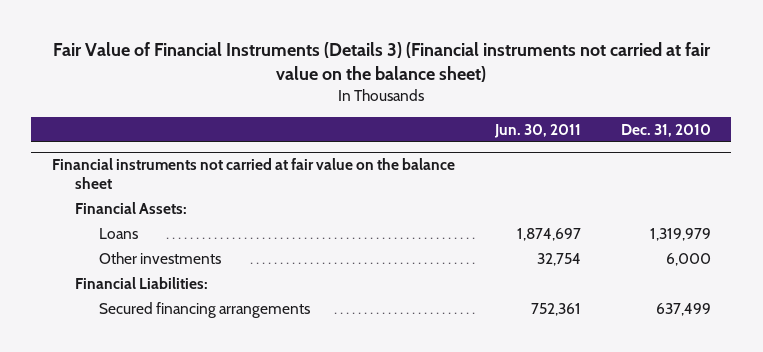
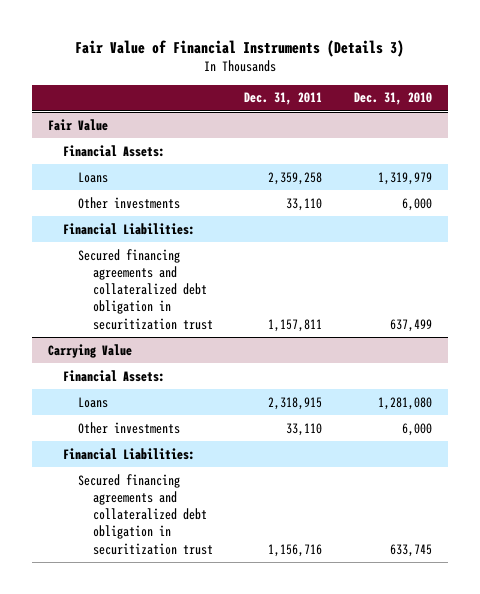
[53,41,712,83] Fair Value of Financial Instruments (Details 3) (Financial instruments not carried at fair value on the balance sheet) -> [74,40,404,58] Fair Value of Financial Instruments (Details 3)
[493,123,581,138] Jun. 30, 2011 -> none
none -> [244,92,323,106] Dec. 31, 2011
[51,158,455,190] Financial instruments not carried at fair value on the balance sheet -> none
none -> [47,118,108,131] Fair Value
[98,301,310,318] Secured financing arrangements -> [77,248,213,330] Secured financing agreements and collateralized debt obligation in securitization trust
none -> [47,343,132,358] Carrying Value
none -> [62,369,165,382] Financial Assets:
none -> [77,396,108,408] Loans
none -> [77,421,180,434] Other investments
none -> [62,447,195,460] Financial Liabilities:
none -> [77,473,213,555] Secured financing agreements and collateralized debt obligation in securitization trust

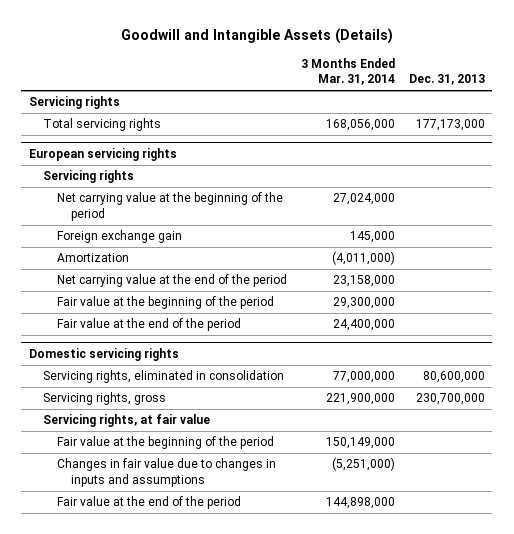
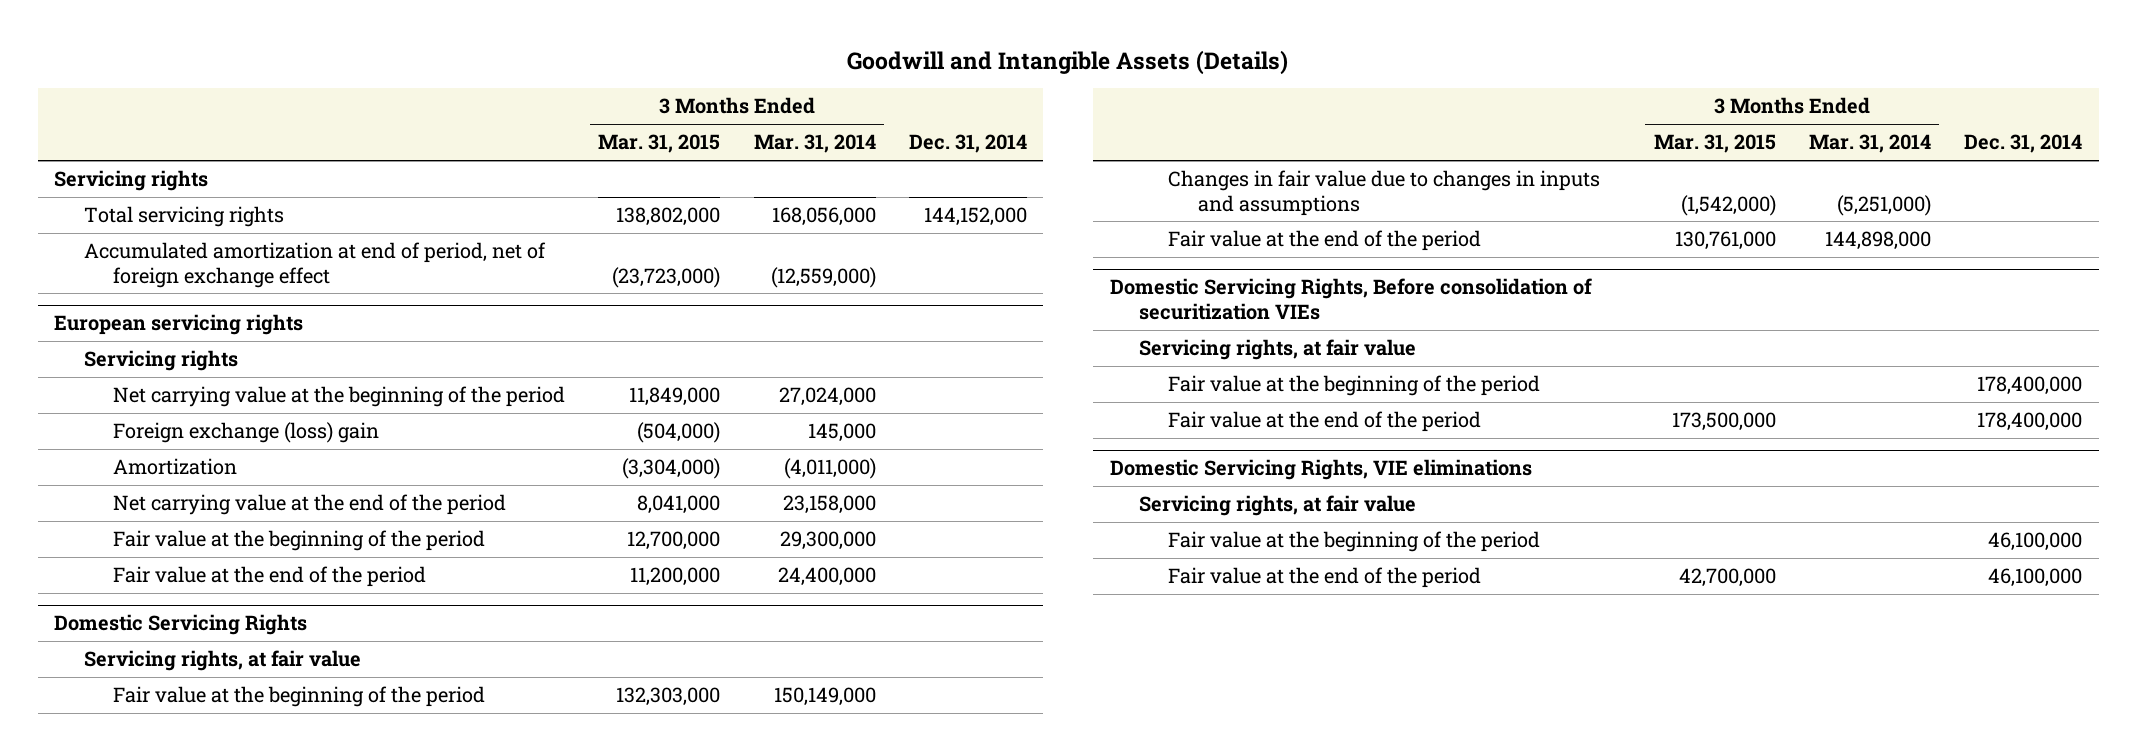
[409,74,486,86] Dec. 31, 2013 -> none
none -> [598,134,721,154] Mar. 31, 2015
none -> [908,134,1027,154] Dec. 31, 2014
none -> [83,242,546,288] Accumulated amortization at end of period, net of foreign exchange effect
[56,230,182,244] Foreign exchange gain -> [112,422,379,444] Foreign exchange (loss) gain
[42,370,284,384] Servicing rights, eliminated in consolidation -> none
[42,392,166,406] Servicing rights, gross -> none
[28,348,179,362] Domestic servicing rights -> [54,614,308,636] Domestic Servicing Rights
none -> [1109,278,1592,320] Domestic Servicing Rights, Before consolidation of securitization VIEs
none -> [1138,339,1416,361] Servicing rights, at fair value
none -> [1168,375,1541,397] Fair value at the beginning of the period
none -> [1168,411,1482,433] Fair value at the end of the period
none -> [1109,459,1532,481] Domestic Servicing Rights, VIE eliminations
none -> [1138,495,1416,517] Servicing rights, at fair value
none -> [1168,531,1541,553] Fair value at the beginning of the period
none -> [1168,567,1482,589] Fair value at the end of the period

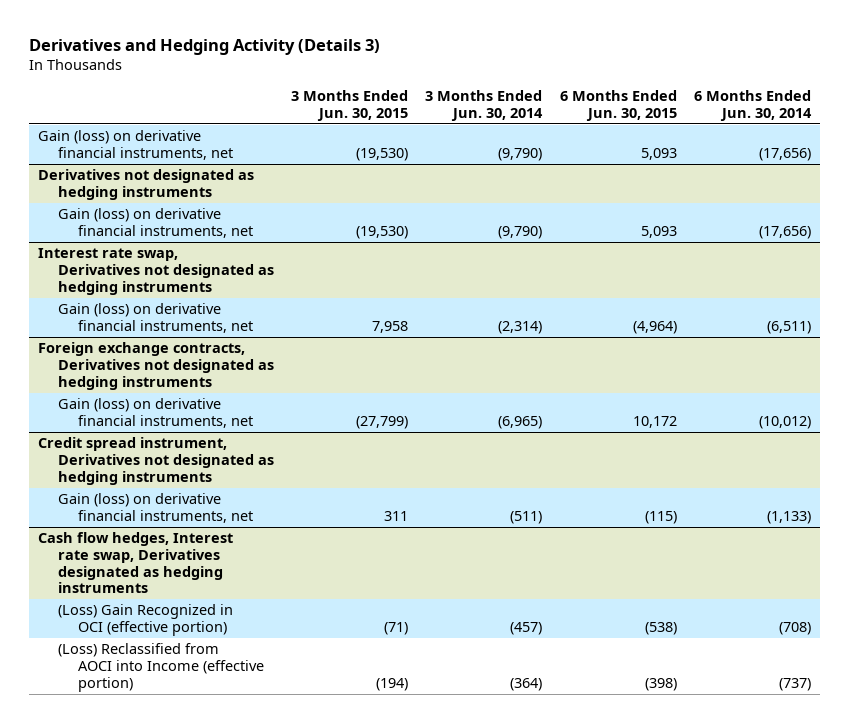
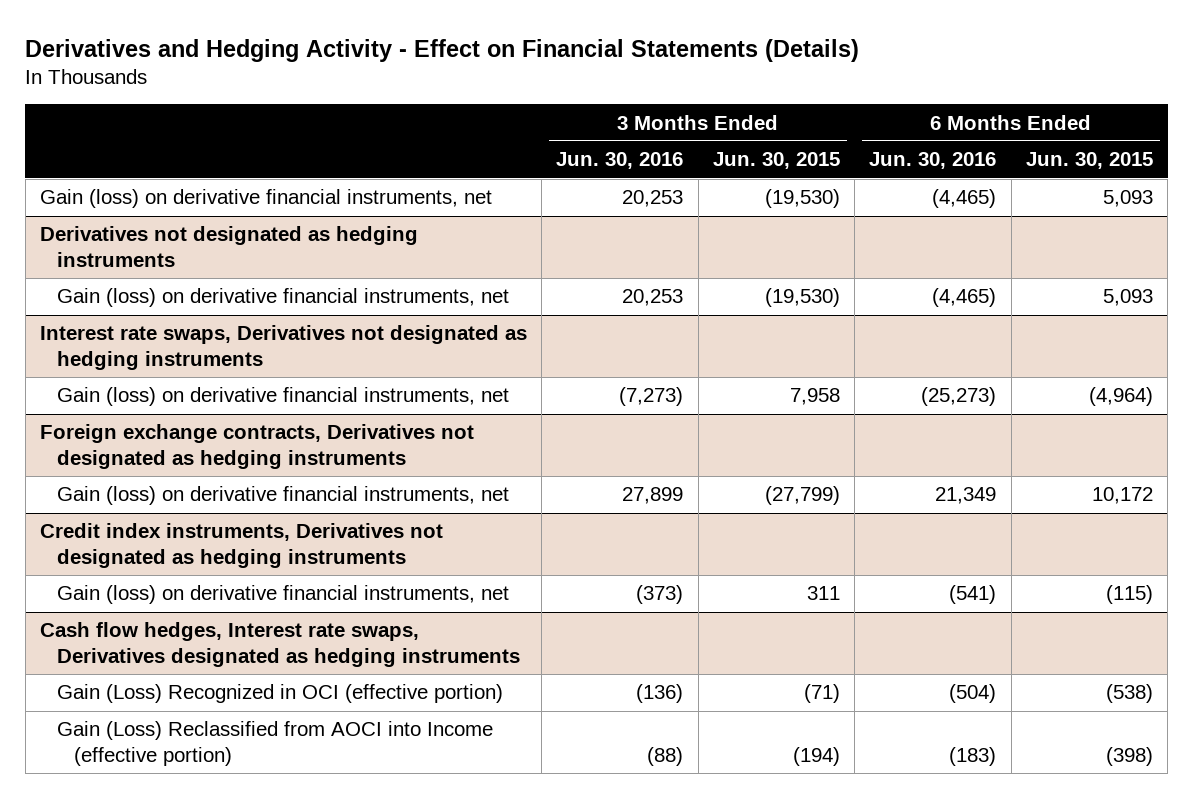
[28,39,380,56] Derivatives and Hedging Activity (Details 3) -> [25,38,860,62] Derivatives and Hedging Activity - Effect on Financial Statements (Details)
[425,90,544,121] 3 Months Ended Jun. 30, 2014 -> none
[693,90,812,121] 6 Months Ended Jun. 30, 2014 -> none
none -> [556,152,684,170] Jun. 30, 2016
none -> [869,152,997,170] Jun. 30, 2016
[37,248,274,295] Interest rate swap, Derivatives not designated as hedging instruments -> [39,325,527,370] Interest rate swaps, Derivatives not designated as hedging instruments
[37,437,274,485] Credit spread instrument, Derivatives not designated as hedging instruments -> [39,523,443,568] Credit index instruments, Derivatives not designated as hedging instruments
[37,532,233,594] Cash flow hedges, Interest rate swap, Derivatives designated as hedging instruments -> [39,622,521,667] Cash flow hedges, Interest rate swaps, Derivatives designated as hedging instruments
[57,604,233,636] (Loss) Gain Recognized in OCI (effective portion) -> [57,684,504,704] Gain (Loss) Recognized in OCI (effective portion)
[57,643,265,692] (Loss) Reclassified from AOCI into Income (effective portion) -> [57,721,494,766] Gain (Loss) Reclassified from AOCI into Income (effective portion)

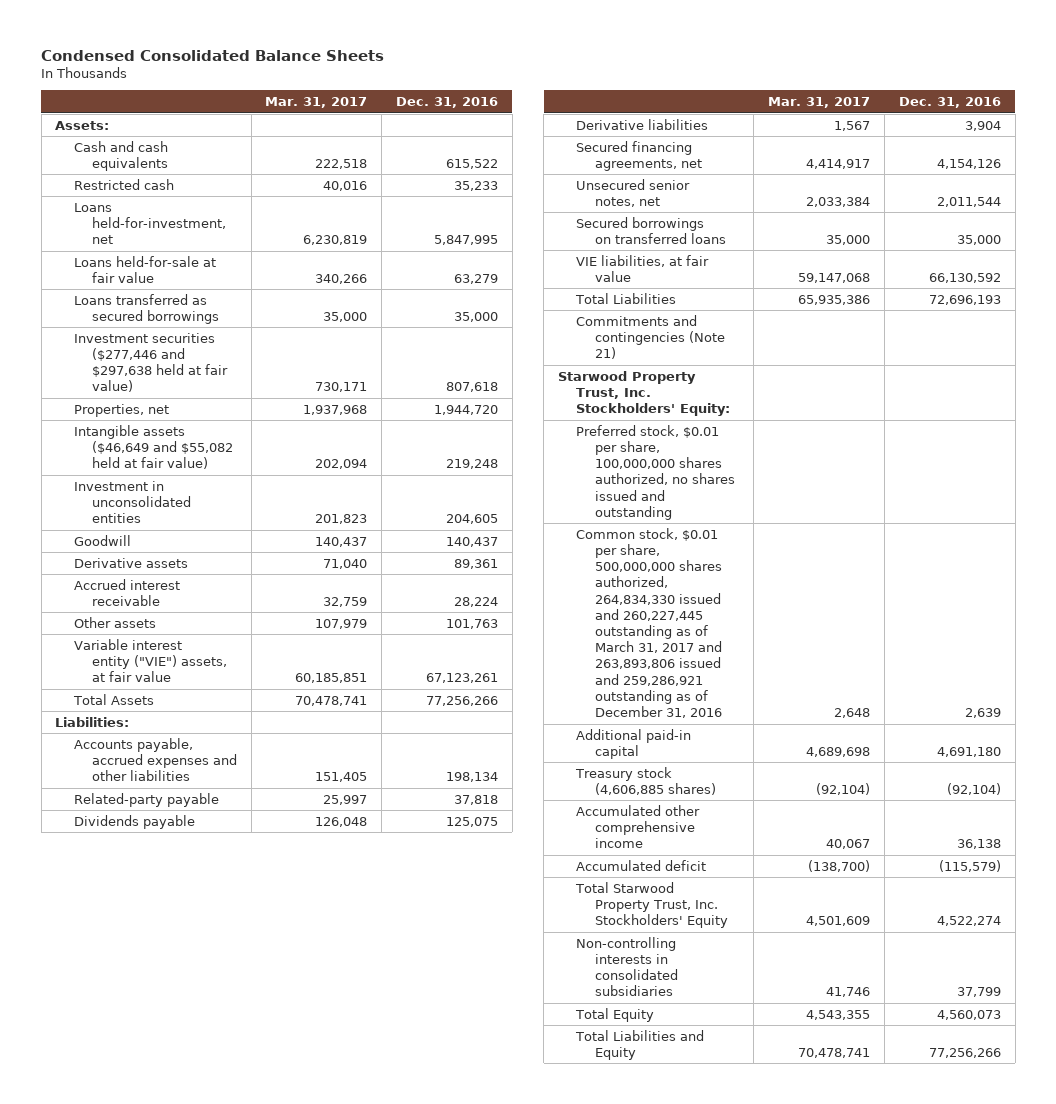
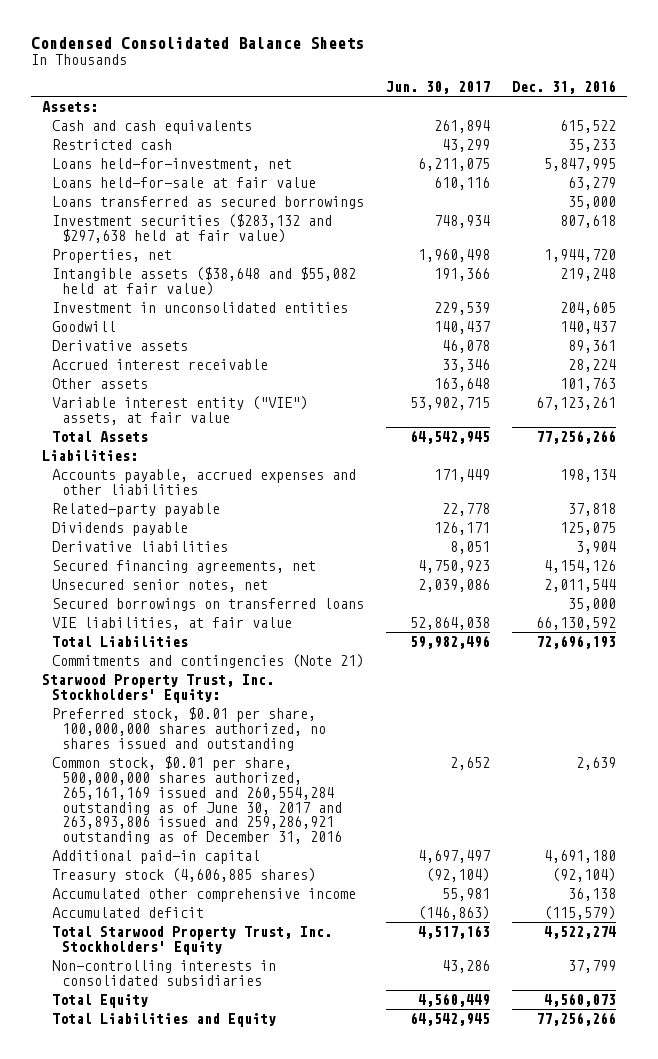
[265,97,368,109] Mar. 31, 2017 -> none
none -> [385,81,490,95] Jun. 30, 2017
[73,332,228,393] Investment securities ($277,446 and $297,638 held at fair value) -> [51,214,332,243] Investment securities ($283,132 and $297,638 held at fair value)
[73,424,233,470] Intangible assets ($46,649 and $55,082 held at fair value) -> [51,267,356,296] Intangible assets ($38,648 and $55,082 held at fair value)
[576,527,722,718] Common stock, $0.01 per share, 500,000,000 shares authorized, 264,834,330 issued and 260,227,445 outstanding as of March 31, 2017 and 263,893,806 issued and 259,286,921 outstanding as of December 31, 2016 -> [51,756,342,845] Common stock, $0.01 per share, 500,000,000 shares authorized, 265,161,169 issued and 260,554,284 outstanding as of June 30, 2017 and 263,893,806 issued and 259,286,921 outstanding as of December 31, 2016

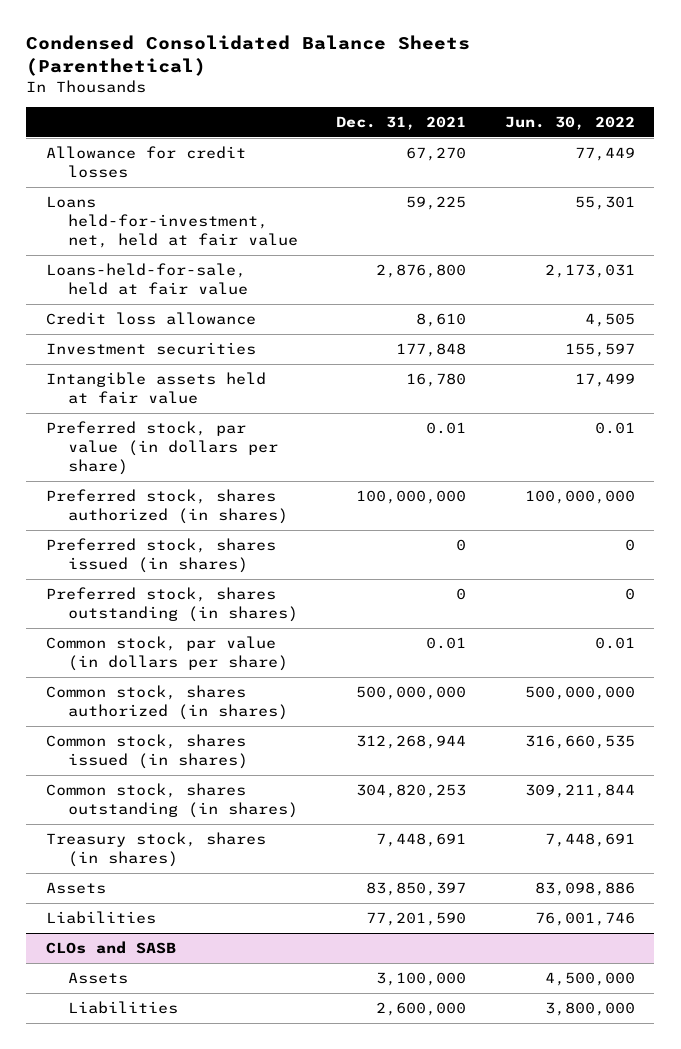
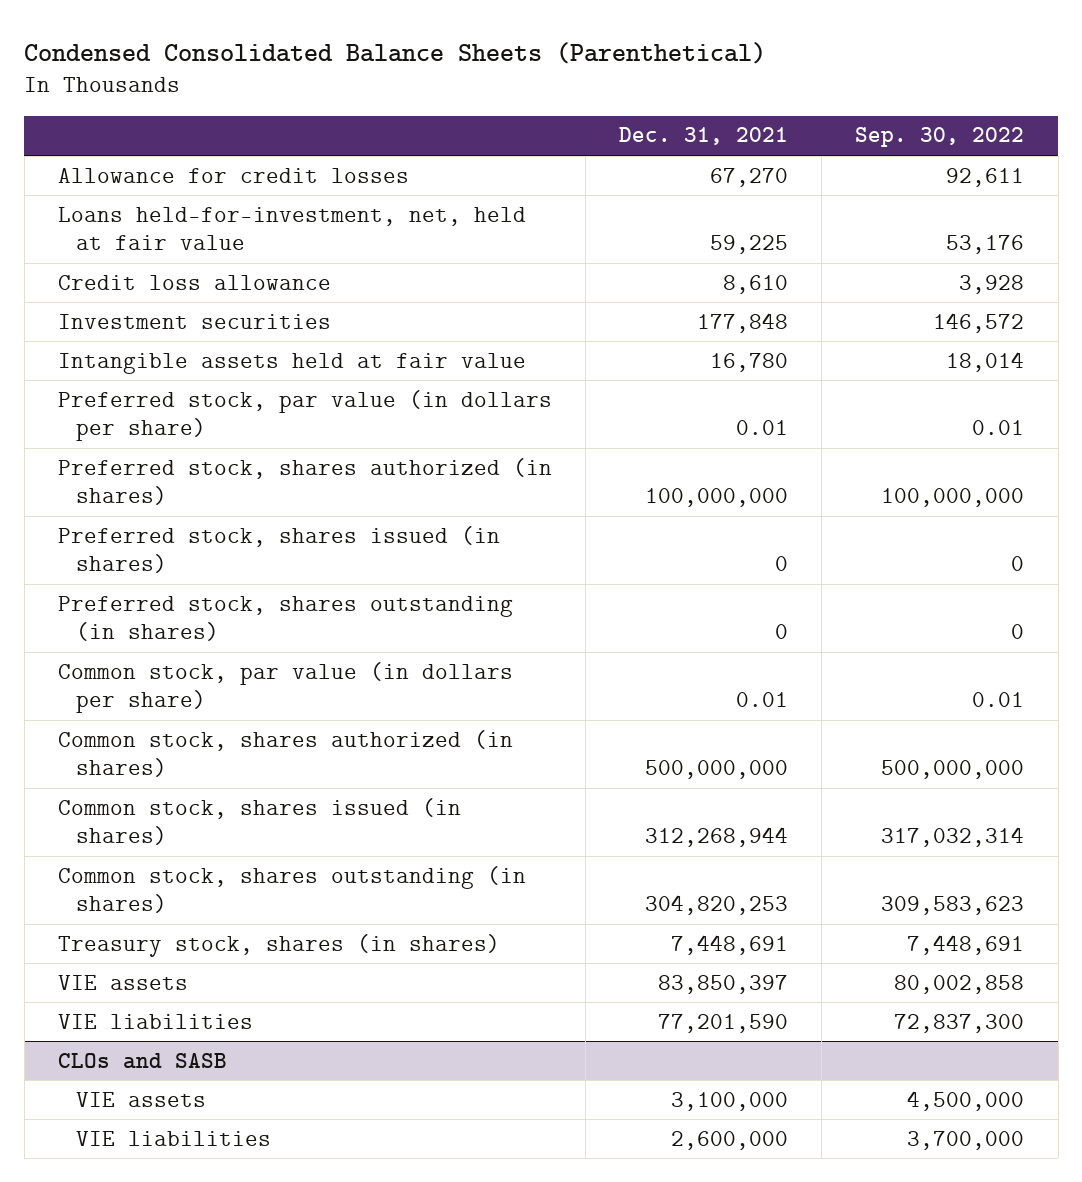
[505,115,636,130] Jun. 30, 2022 -> none
none -> [855,127,1025,148] Sep. 30, 2022
[45,263,248,295] Loans-held-for-sale, held at fair value -> none
[45,882,106,895] Assets -> [57,974,188,990] VIE assets
[45,911,156,925] Liabilities -> [57,1013,253,1029] VIE liabilities
[67,972,128,985] Assets -> [76,1091,207,1107] VIE assets
[67,1001,178,1015] Liabilities -> [76,1130,272,1146] VIE liabilities

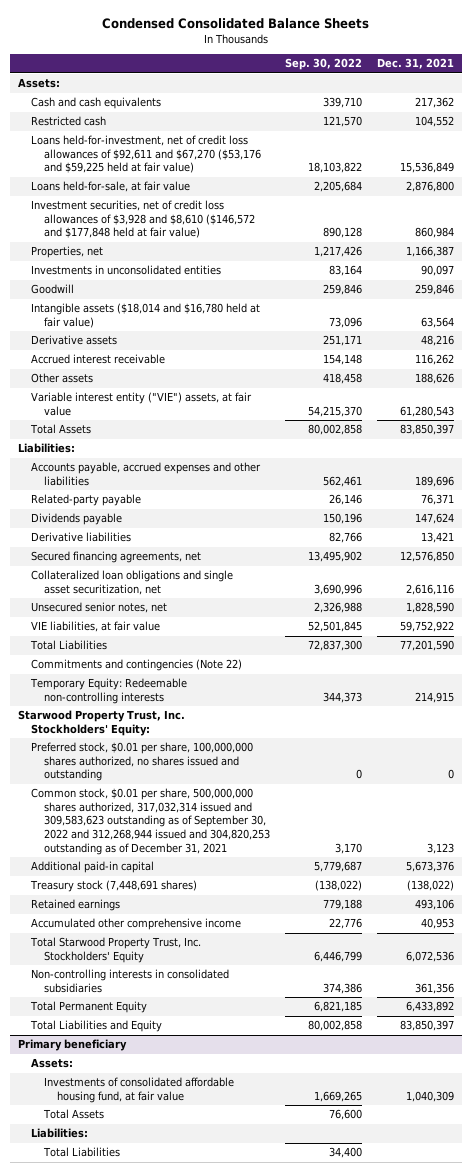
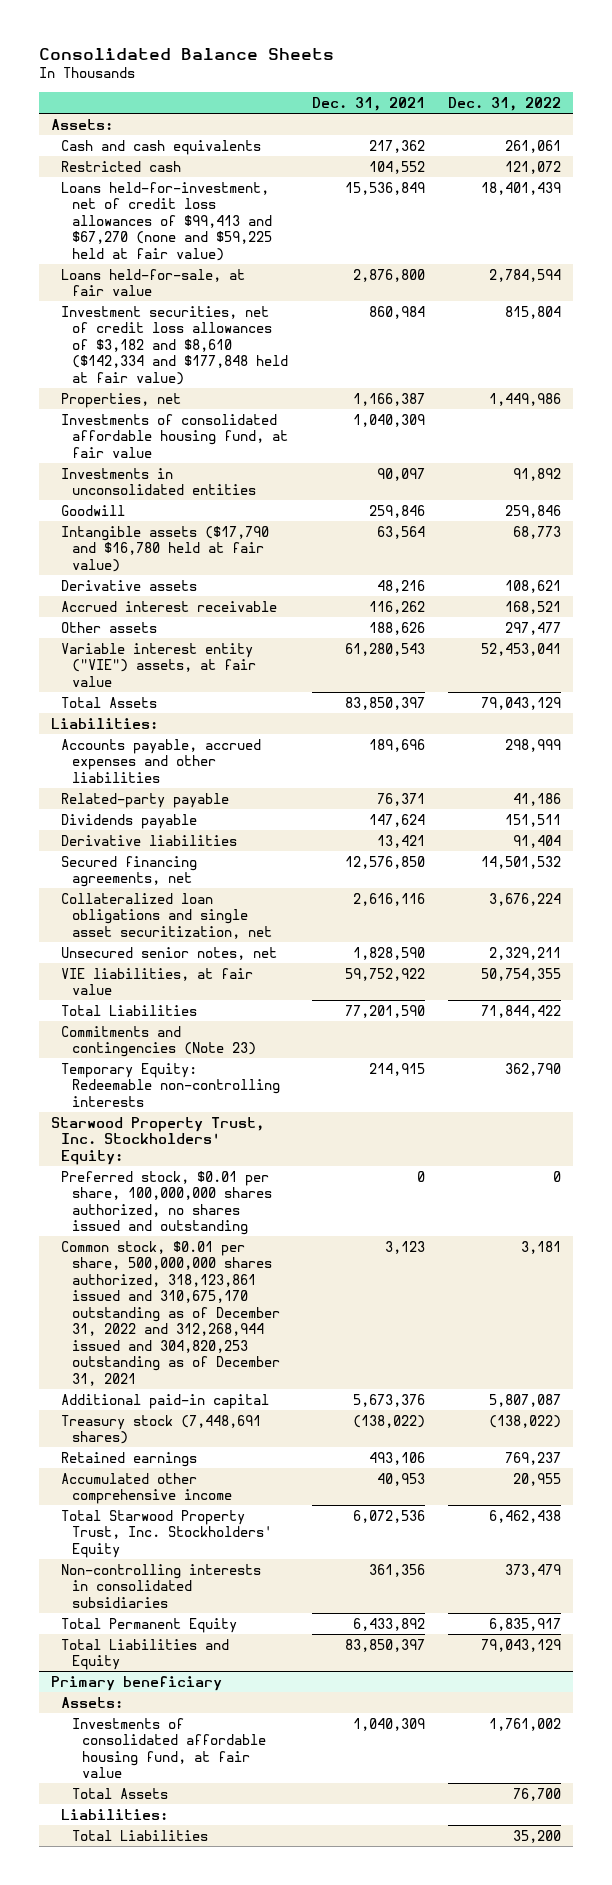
[101,17,369,29] Condensed Consolidated Balance Sheets -> [38,47,334,60] Consolidated Balance Sheets
[285,58,363,71] Sep. 30, 2022 -> none
none -> [448,96,562,111] Dec. 31, 2022
[30,135,261,174] Loans held-for-investment, net of credit loss allowances of $92,611 and $67,270 ($53,176 and $59,225 held at fair value) -> [61,181,272,261] Loans held-for-investment, net of credit loss allowances of $99,413 and $67,270 (none and $59,225 held at fair value)
[30,200,255,239] Investment securities, net of credit loss allowances of $3,928 and $8,610 ($146,572 and $177,848 held at fair value) -> [61,305,288,385] Investment securities, net of credit loss allowances of $3,182 and $8,610 ($142,334 and $177,848 held at fair value)
none -> [61,413,288,458] Investments of consolidated affordable housing fund, at fair value
[30,303,260,328] Intangible assets ($18,014 and $16,780 held at fair value) -> [61,525,270,572] Intangible assets ($17,790 and $16,780 held at fair value)
[30,659,242,672] Commitments and contingencies (Note 22) -> [61,1025,256,1058] Commitments and contingencies (Note 23)
[30,788,270,855] Common stock, $0.01 per share, 500,000,000 shares authorized, 317,032,314 issued and 309,583,623 outstanding as of September 30, 2022 and 312,268,944 issued and 304,820,253 outstanding as of December 31, 2021 -> [61,1240,280,1386] Common stock, $0.01 per share, 500,000,000 shares authorized, 318,123,861 issued and 310,675,170 outstanding as of December 31, 2022 and 312,268,944 issued and 304,820,253 outstanding as of December 31, 2021

